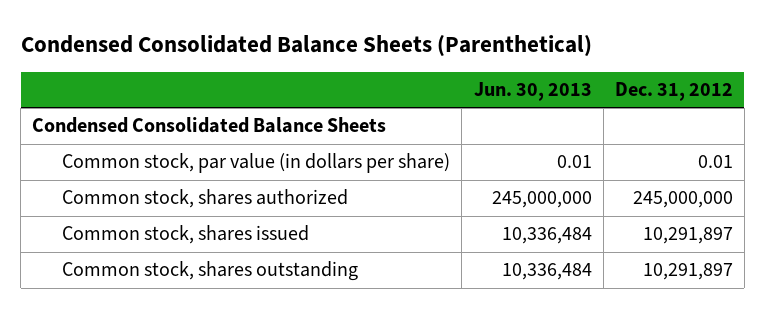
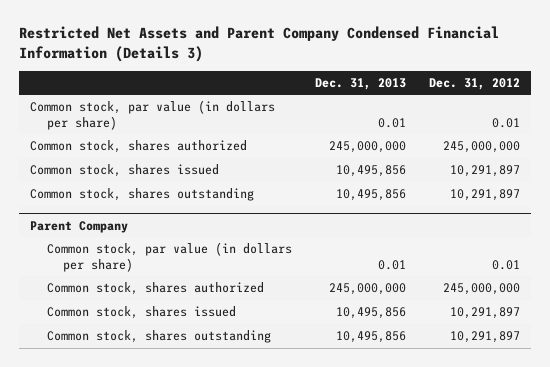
[20,34,592,57] Condensed Consolidated Balance Sheets (Parenthetical) -> [18,26,499,63] Restricted Net Assets and Parent Company Condensed Financial Information (Details 3)
[473,82,592,102] Jun. 30, 2013 -> none
none -> [314,77,406,90] Dec. 31, 2013
[32,117,387,134] Condensed Consolidated Balance Sheets -> none
none -> [30,221,129,234] Parent Company
none -> [46,242,292,272] Common stock, par value (in dollars per share)
none -> [46,282,264,296] Common stock, shares authorized
none -> [46,306,236,320] Common stock, shares issued
none -> [46,330,271,344] Common stock, shares outstanding

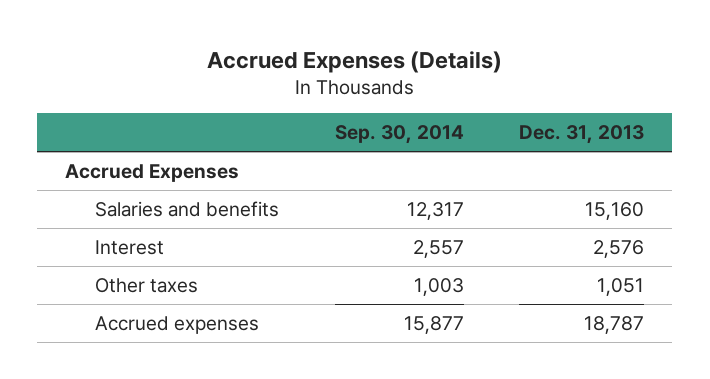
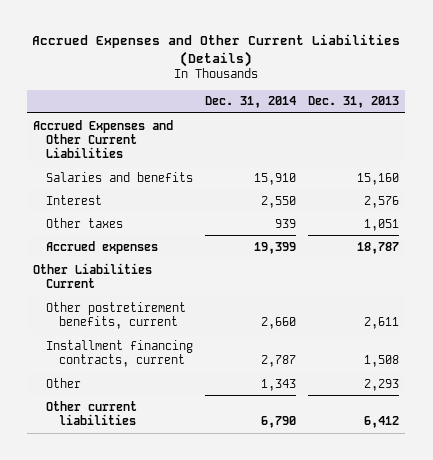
[206,50,502,73] Accrued Expenses (Details) -> [32,34,401,67] Accrued Expenses and Other Current Liabilities (Details)
[334,125,464,145] Sep. 30, 2014 -> none
none -> [205,96,297,109] Dec. 31, 2014
[65,163,240,182] Accrued Expenses -> none
none -> [33,119,174,159] Accrued Expenses and Other Current Liabilities
none -> [33,262,153,288] Other Liabilities Current
none -> [46,301,187,329] Other postretirement benefits, current
none -> [46,339,194,367] Installment financing contracts, current
none -> [46,377,82,388] Other
none -> [46,400,138,425] Other current liabilities

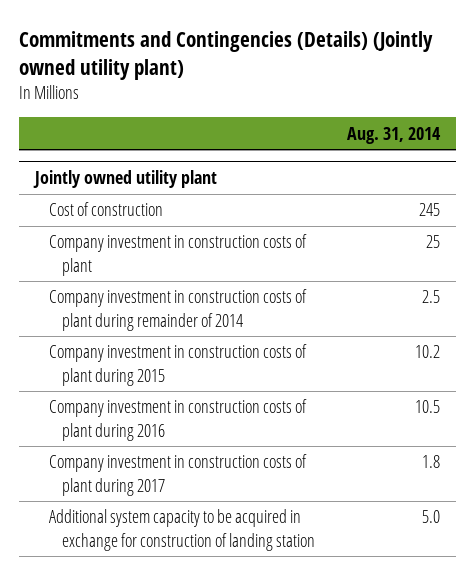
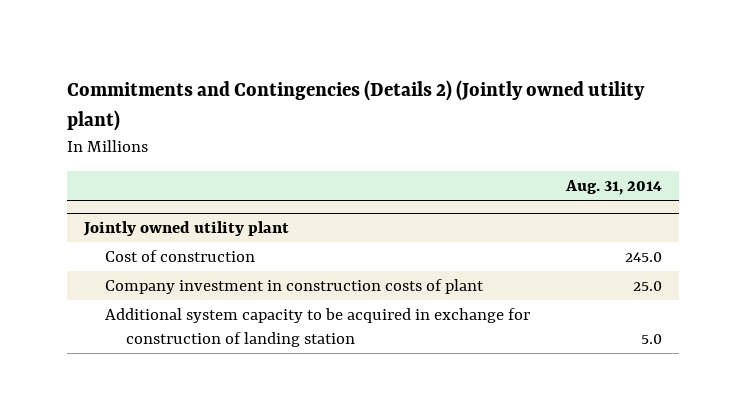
[19,31,434,80] Commitments and Contingencies (Details) (Jointly owned utility plant) -> [66,80,645,132] Commitments and Contingencies (Details 2) (Jointly owned utility plant)
[48,289,307,331] Company investment in construction costs of plant during remainder of 2014 -> none
[48,344,307,386] Company investment in construction costs of plant during 2015 -> none
[48,399,307,441] Company investment in construction costs of plant during 2016 -> none
[48,454,307,496] Company investment in construction costs of plant during 2017 -> none
[419,203,441,217] 245 -> [624,251,662,262] 245.0
[426,235,441,249] 25 -> [632,280,662,291] 25.0

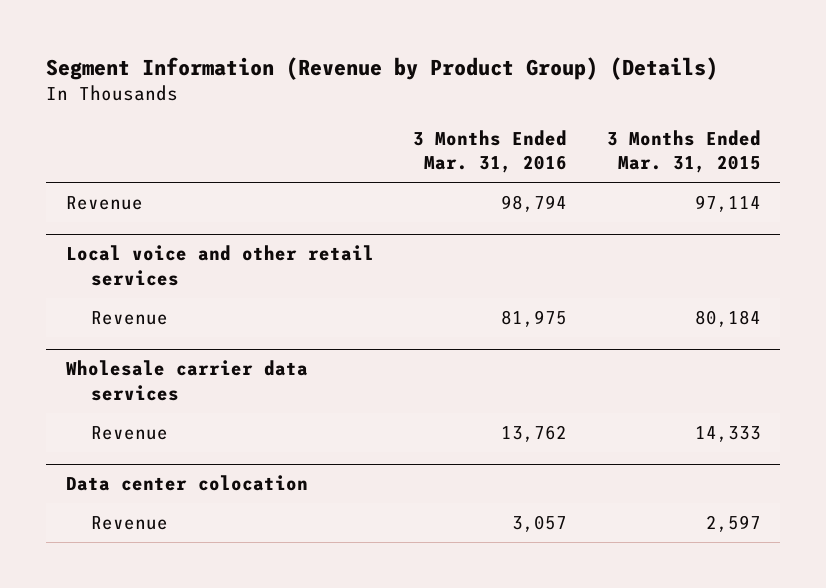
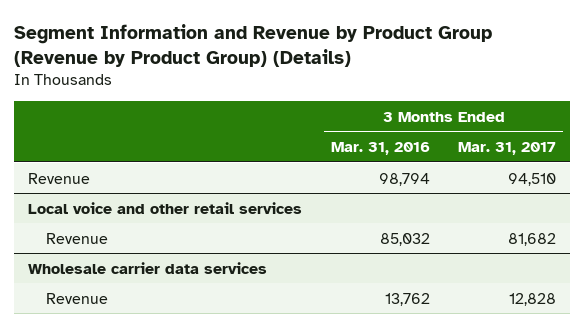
[45,56,718,80] Segment Information (Revenue by Product Group) (Details) -> [14,23,493,67] Segment Information and Revenue by Product Group (Revenue by Product Group) (Details)
[606,130,761,174] 3 Months Ended Mar. 31, 2015 -> none
none -> [458,142,557,156] Mar. 31, 2017
[501,310,568,328] 81,975 -> [379,232,430,246] 85,032
[65,475,308,492] Data center colocation -> none
[91,516,169,531] Revenue -> none

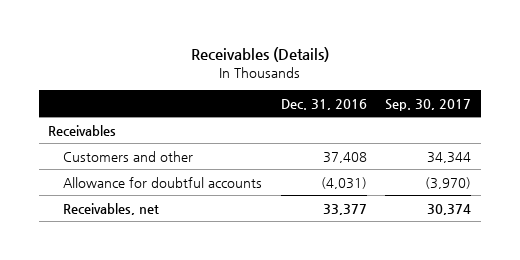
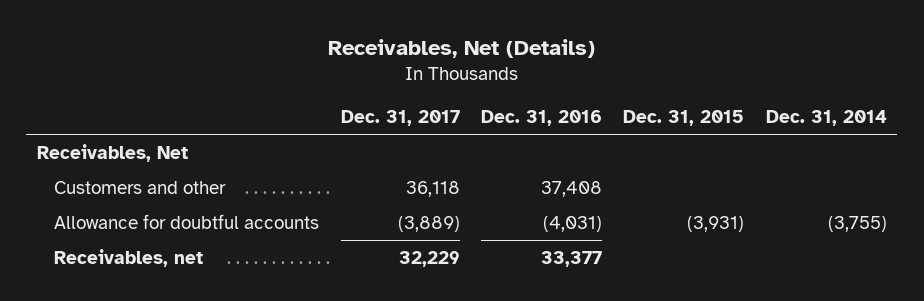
[190,47,329,63] Receivables (Details) -> [327,39,595,59] Receivables, Net (Details)
[385,98,472,111] Sep. 30, 2017 -> none
none -> [340,109,460,126] Dec. 31, 2017
none -> [623,109,745,126] Dec. 31, 2015
none -> [765,109,887,126] Dec. 31, 2014
[48,124,117,136] Receivables -> [37,143,189,162] Receivables, Net

